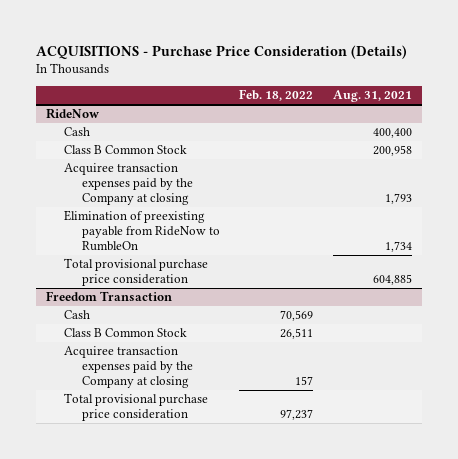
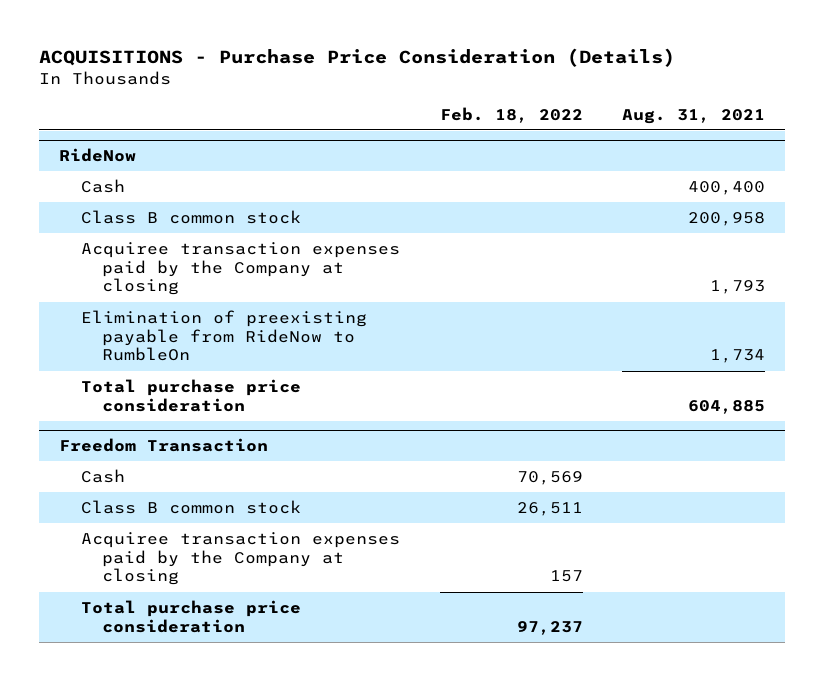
[63,145,187,155] Class B Common Stock -> [80,209,301,224] Class B common stock
[63,258,208,287] Total provisional purchase price consideration -> [80,378,301,412] Total purchase price consideration
[63,328,187,338] Class B Common Stock -> [80,499,301,514] Class B common stock
[63,393,208,422] Total provisional purchase price consideration -> [80,599,301,633] Total purchase price consideration

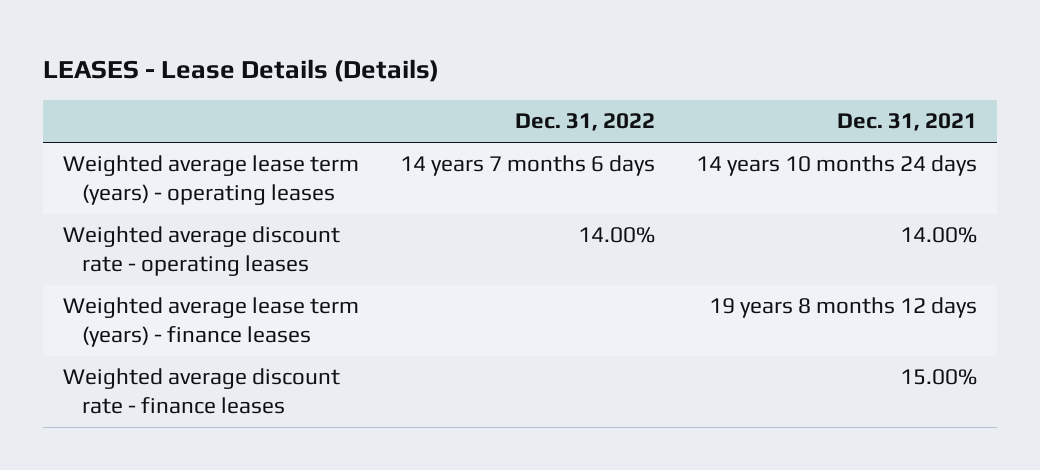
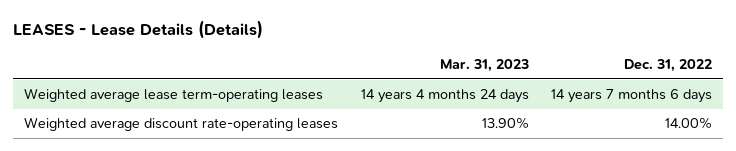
[836,113,977,132] Dec. 31, 2021 -> none
none -> [439,59,529,73] Mar. 31, 2023
[63,297,360,347] Weighted average lease term (years) - finance leases -> none
[63,368,341,414] Weighted average discount rate - finance leases -> none
[63,155,360,205] Weighted average lease term (years) - operating leases -> [24,88,324,103] Weighted average lease term-operating leases
[63,226,341,276] Weighted average discount rate - operating leases -> [24,117,339,132] Weighted average discount rate-operating leases

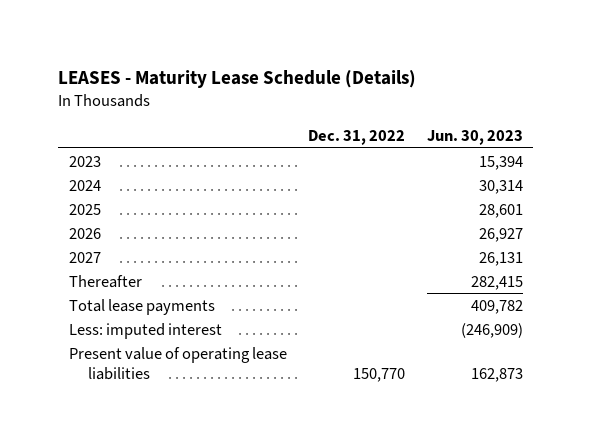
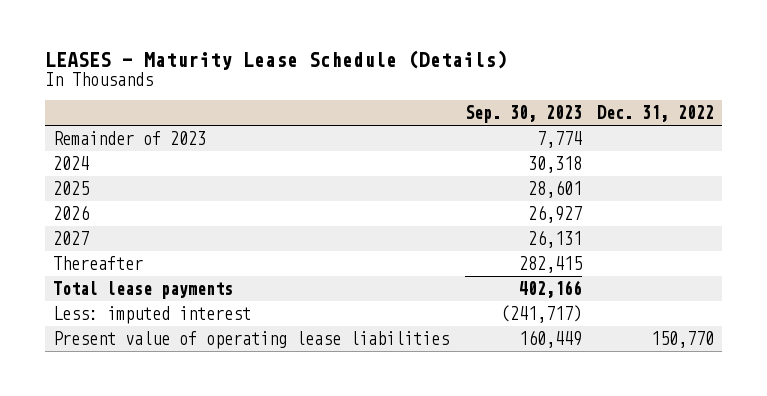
[426,129,523,145] Jun. 30, 2023 -> none
none -> [464,104,582,123] Sep. 30, 2023
[68,155,101,167] 2023 -> [53,131,207,146] Remainder of 2023

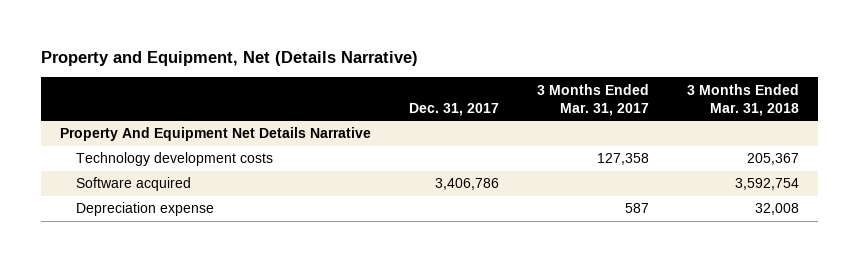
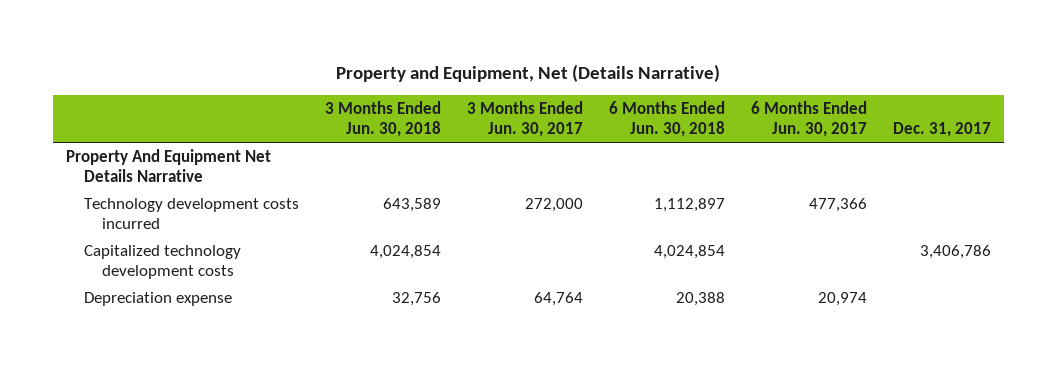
[536,83,649,116] 3 Months Ended Mar. 31, 2017 -> none
[686,83,799,116] 3 Months Ended Mar. 31, 2018 -> none
none -> [324,101,441,137] 3 Months Ended Jun. 30, 2018
none -> [466,101,583,137] 3 Months Ended Jun. 30, 2017
none -> [608,101,725,137] 6 Months Ended Jun. 30, 2018
none -> [750,101,867,137] 6 Months Ended Jun. 30, 2017
[75,152,273,167] Technology development costs -> [83,198,299,229] Technology development costs incurred
[75,177,191,192] Software acquired -> [83,245,241,279] Capitalized technology development costs

